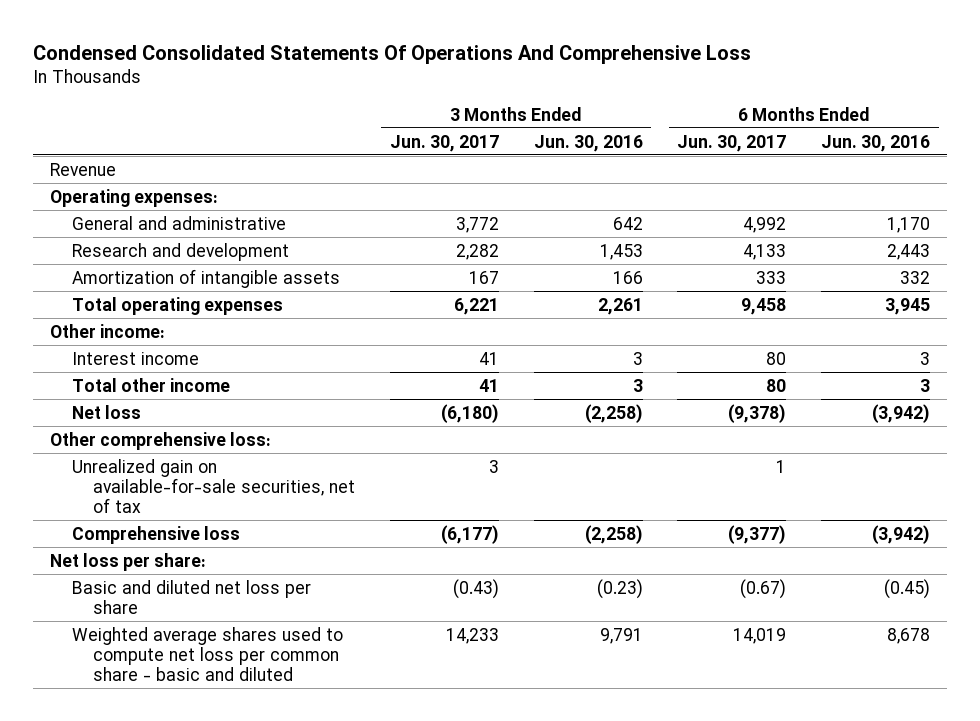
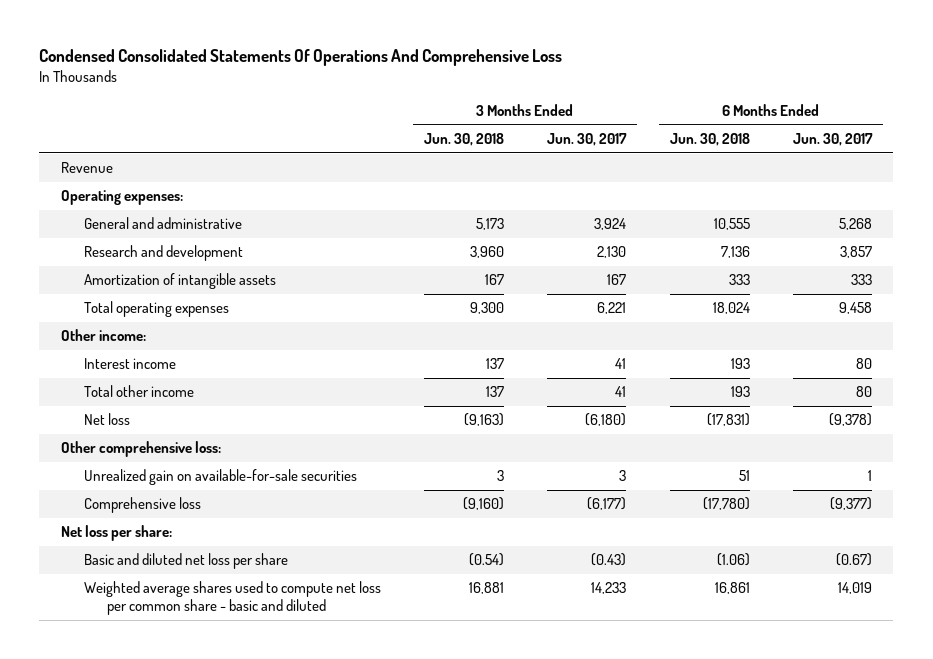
[533,134,643,152] Jun. 30, 2016 -> none
[820,134,930,152] Jun. 30, 2016 -> none
none -> [424,133,505,147] Jun. 30, 2018
none -> [669,133,750,147] Jun. 30, 2018
[455,216,499,233] 3,772 -> [594,218,627,231] 3,924
[743,216,787,233] 4,992 -> [838,218,872,231] 5,268
[455,243,499,260] 2,282 -> [597,246,627,259] 2,130
[743,243,787,260] 4,133 -> [839,246,872,259] 3,857
[71,458,356,513] Unrealized gain on available-for-sale securities, net of tax -> [84,469,358,486] Unrealized gain on available-for-sale securities

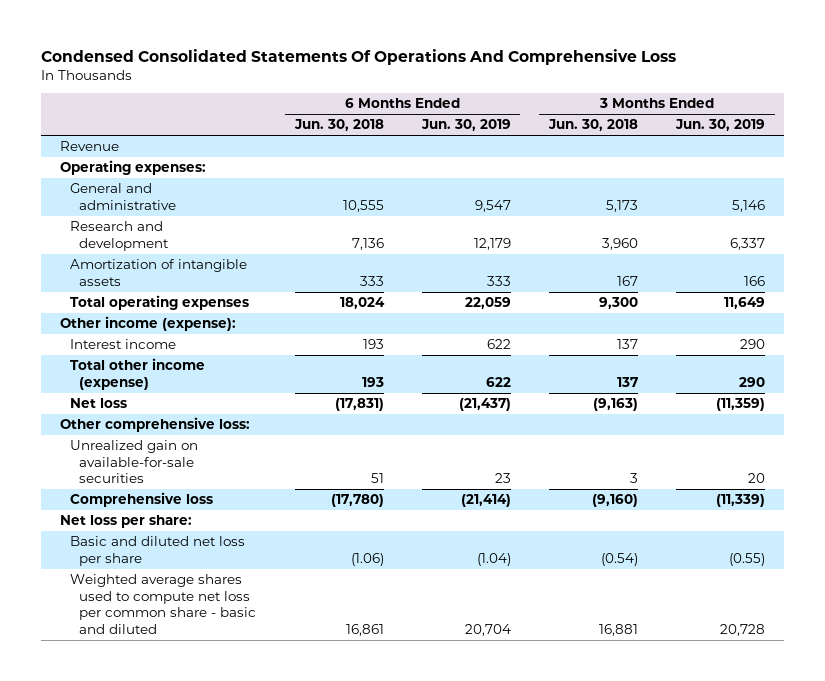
[547,133,628,147] Jun. 30, 2017 -> none
[792,133,873,147] Jun. 30, 2017 -> none
none -> [420,119,511,132] Jun. 30, 2019
none -> [675,119,766,132] Jun. 30, 2019
[60,329,146,342] Other income: -> [60,316,237,332] Other income (expense):
[84,385,195,398] Total other income -> [69,358,205,390] Total other income (expense)

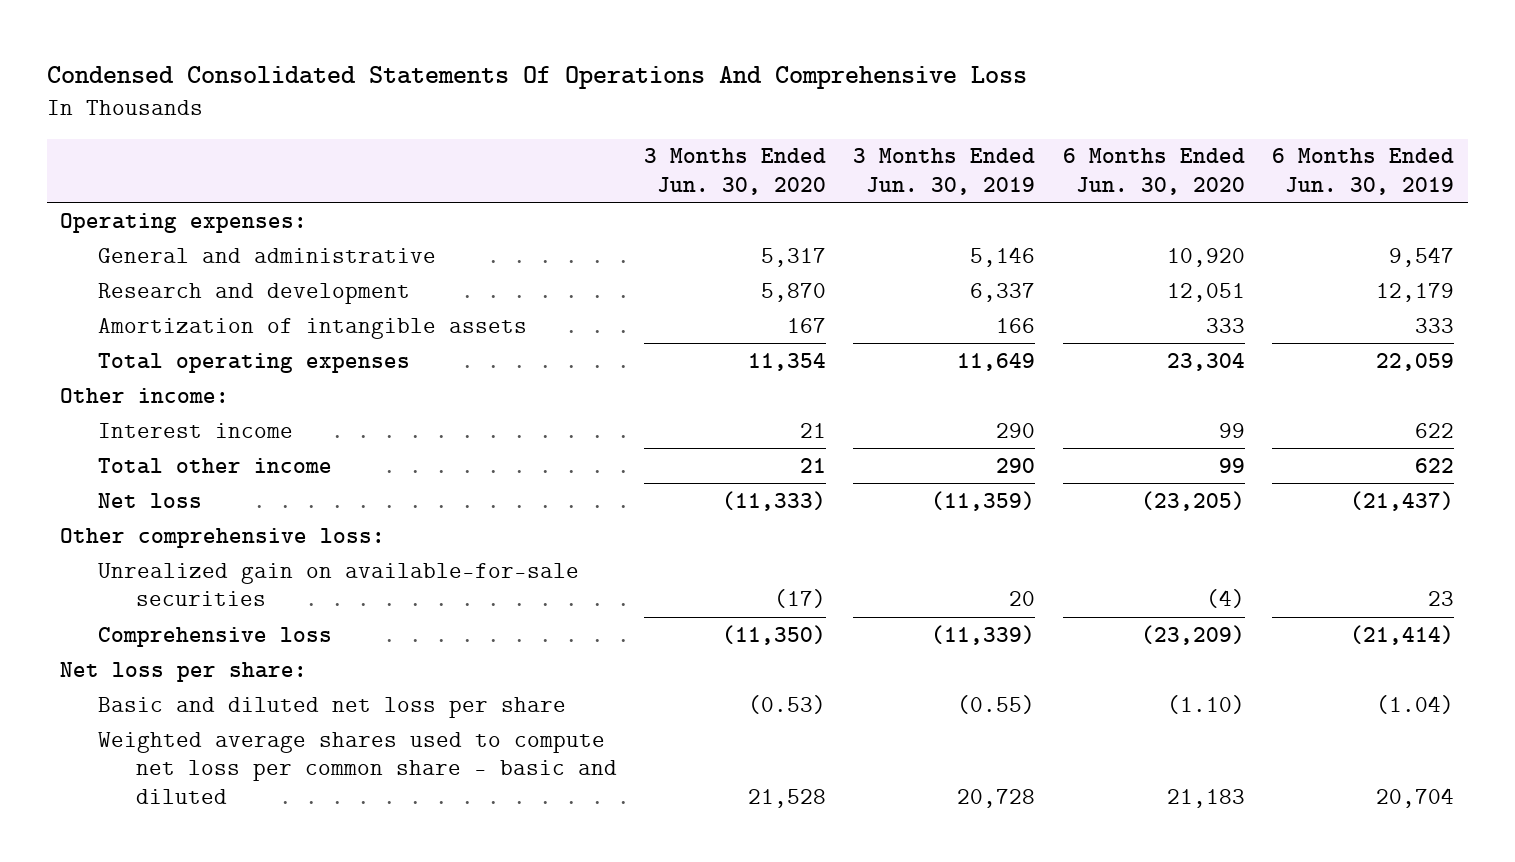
[293,119,384,132] Jun. 30, 2018 -> none
[547,119,638,132] Jun. 30, 2018 -> none
none -> [644,148,827,196] 3 Months Ended Jun. 30, 2020
none -> [1062,148,1245,196] 6 Months Ended Jun. 30, 2020
[60,141,120,152] Revenue -> none
[60,316,237,332] Other income (expense): -> [60,387,230,403] Other income:
[69,358,205,390] Total other income (expense) -> [98,457,333,474] Total other income

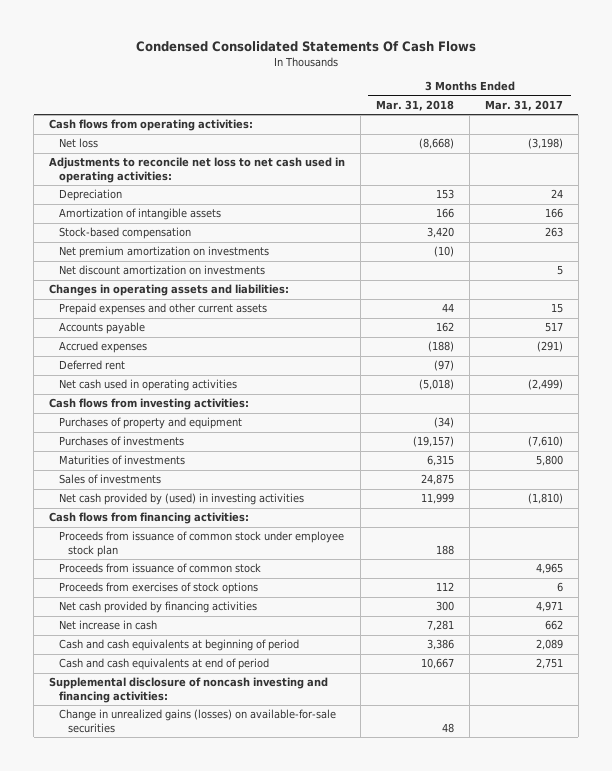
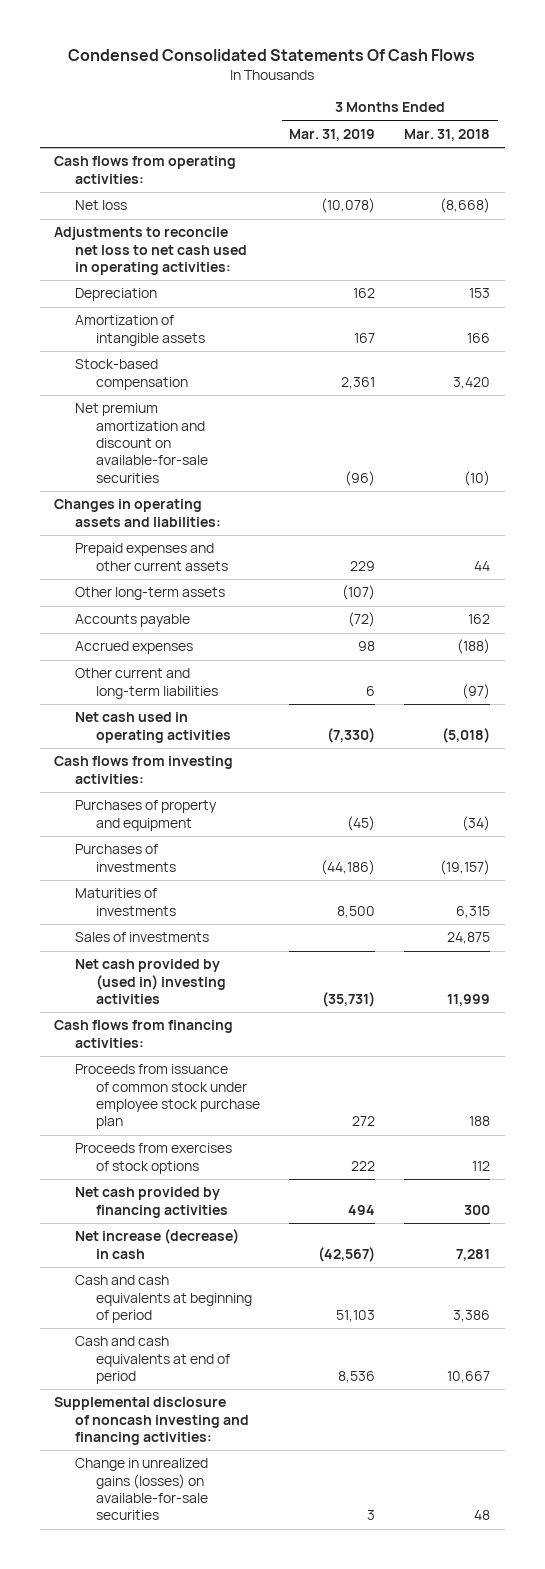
[485,100,564,112] Mar. 31, 2017 -> none
none -> [289,128,376,141] Mar. 31, 2019
[58,265,265,276] Net discount amortization on investments -> none
[58,246,269,259] Net premium amortization on investments -> [75,403,208,483] Net premium amortization and discount on available-for-sale securities
none -> [75,587,226,601] Other long-term assets
[58,360,125,371] Deferred rent -> none
none -> [75,668,218,699] Other current and long-term liabilities
[58,493,304,506] Net cash provided by (used) in investing activities -> [75,959,226,1005] Net cash provided by (used in) investing activities
[58,563,261,574] Proceeds from issuance of common stock -> none
[58,531,344,557] Proceeds from issuance of common stock under employee stock plan -> [75,1064,260,1130] Proceeds from issuance of common stock under employee stock purchase plan
[58,620,157,631] Net increase in cash -> [75,1229,240,1259] Net increase (decrease) in cash

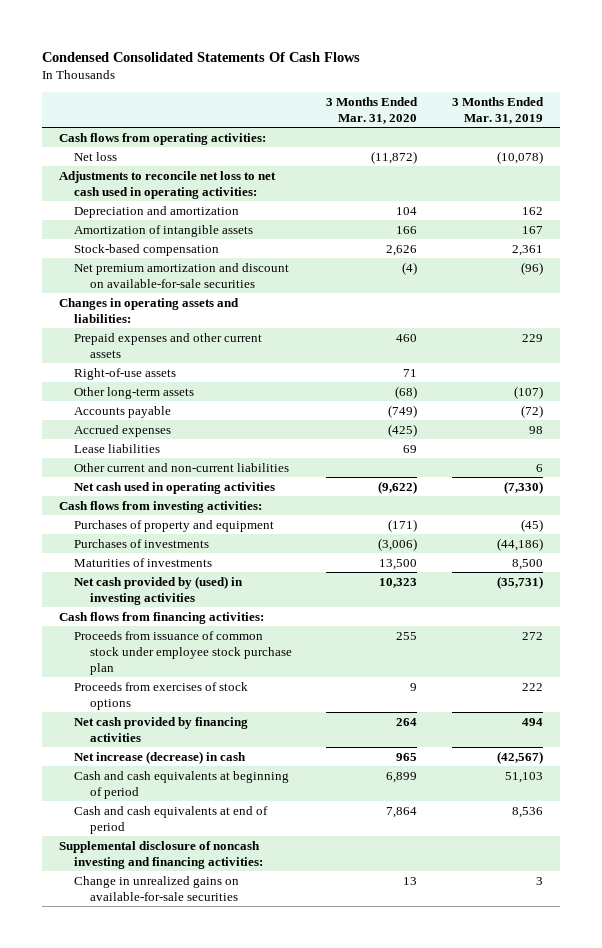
[404,128,491,141] Mar. 31, 2018 -> none
none -> [326,96,419,124] 3 Months Ended Mar. 31, 2020
[75,288,158,302] Depreciation -> [74,205,240,218] Depreciation and amortization
none -> [74,367,177,380] Right-of-use assets
none -> [74,443,161,453] Lease liabilities
[75,668,218,699] Other current and long-term liabilities -> [74,462,290,472] Other current and non-current liabilities
[75,932,210,943] Sales of investments -> none
[75,959,226,1005] Net cash provided by (used in) investing activities -> [74,575,244,605] Net cash provided by (used) in investing activities
[75,1458,209,1521] Change in unrealized gains (losses) on available-for-sale securities -> [74,875,240,901] Change in unrealized gains on available-for-sale securities

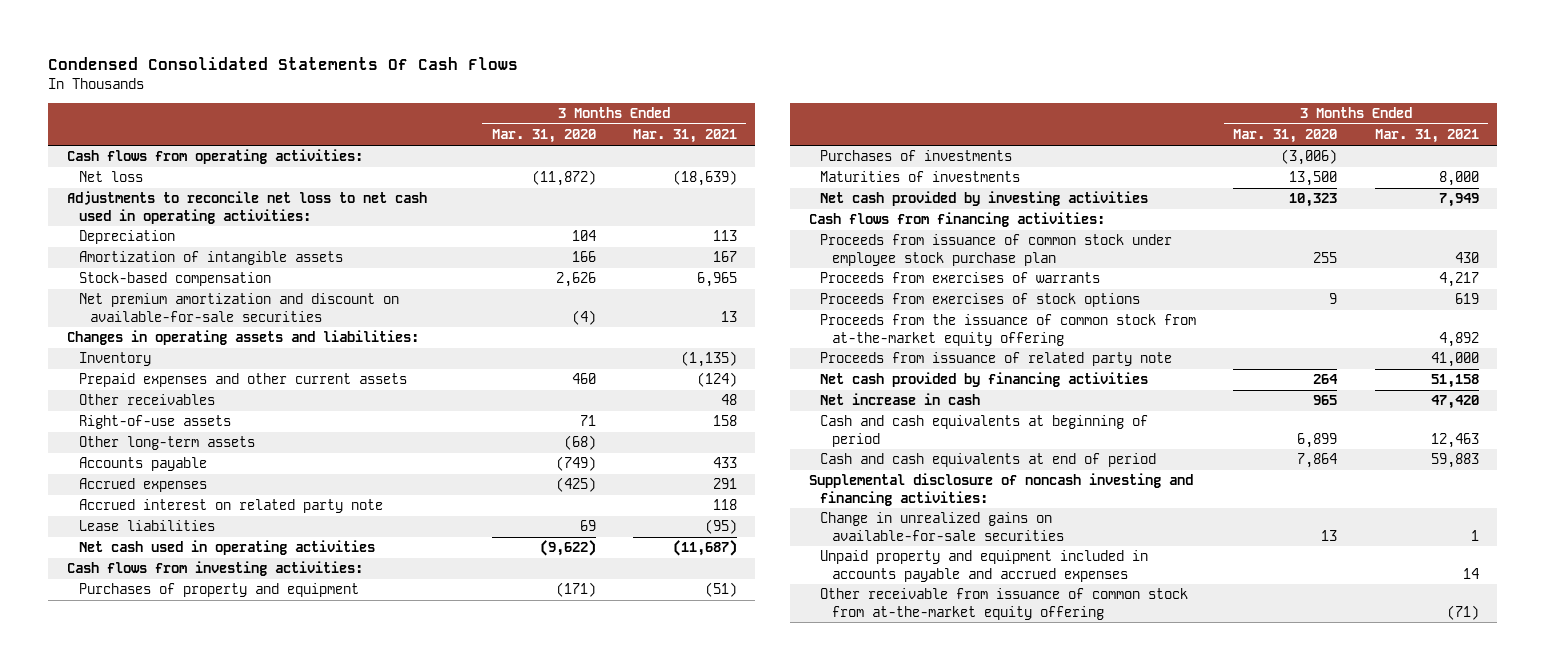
[451,96,544,124] 3 Months Ended Mar. 31, 2019 -> none
none -> [632,129,737,144] Mar. 31, 2021
[74,205,240,218] Depreciation and amortization -> [78,230,175,245] Depreciation
none -> [78,352,151,367] Inventory
none -> [78,394,215,406] Other receivables
none -> [78,499,383,514] Accrued interest on related party note
[74,462,290,472] Other current and non-current liabilities -> none
[74,575,244,605] Net cash provided by (used) in investing activities -> [820,191,1149,207] Net cash provided by investing activities
none -> [820,272,1101,284] Proceeds from exercises of warrants
none -> [820,314,1197,346] Proceeds from the issuance of common stock from at-the-market equity offering
none -> [820,352,1173,367] Proceeds from issuance of related party note
[74,750,247,764] Net increase (decrease) in cash -> [820,393,981,406] Net increase in cash
none -> [820,550,1149,582] Unpaid property and equipment included in accounts payable and accrued expenses
none -> [820,588,1189,620] Other receivable from issuance of common stock from at-the-market equity offering

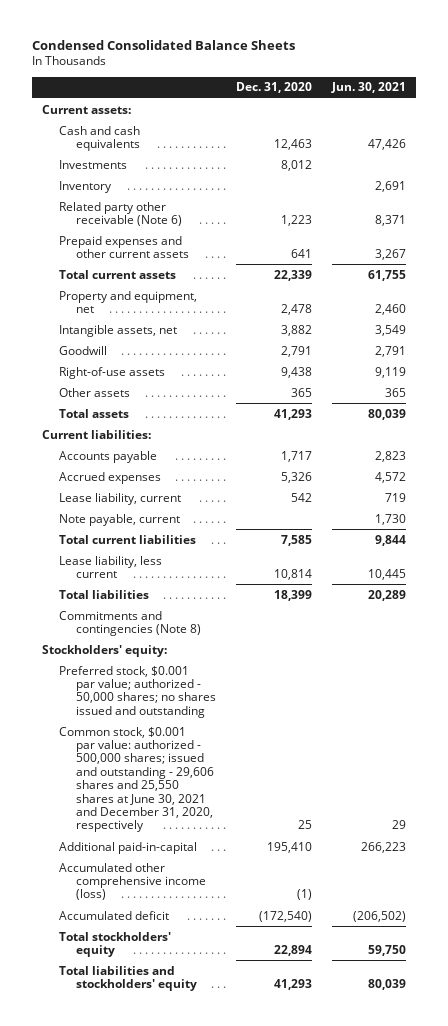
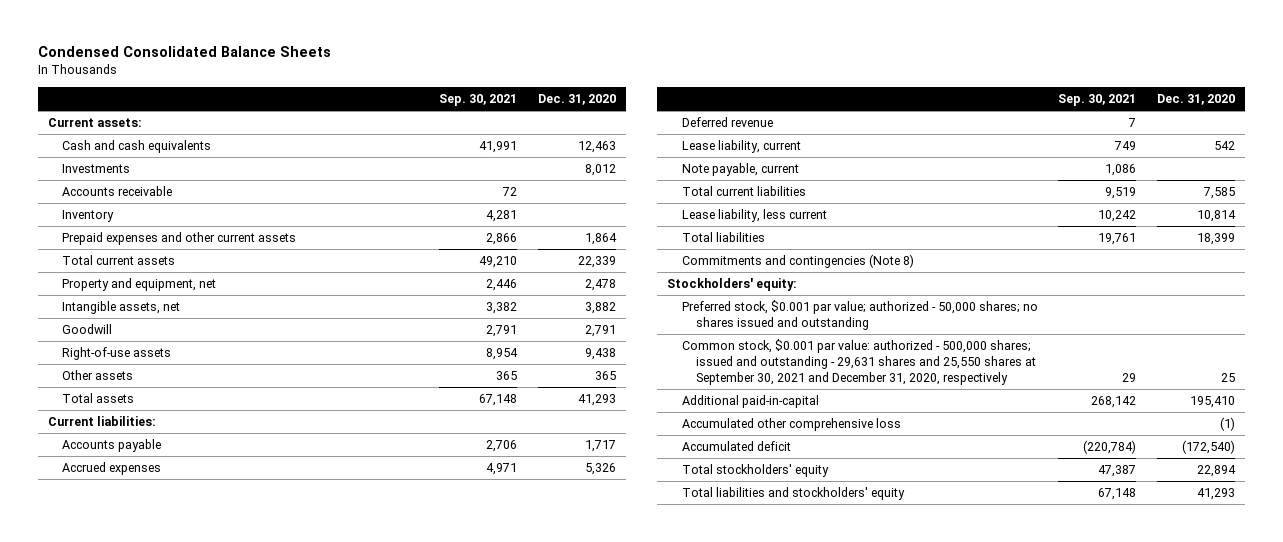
[331,82,407,94] Jun. 30, 2021 -> none
none -> [438,94,517,107] Sep. 30, 2021
none -> [62,186,173,197] Accounts receivable
[58,201,182,227] Related party other receivable (Note 6) -> none
[291,249,313,259] 641 -> [584,233,617,246] 1,864
none -> [681,117,773,128] Deferred revenue
[58,726,214,833] Common stock, $0.001 par value: authorized - 500,000 shares; issued and outstanding - 29,606 shares and 25,550 shares at June 30, 2021 and December 31, 2020, respectively -> [681,339,1036,385] Common stock, $0.001 par value: authorized - 500,000 shares; issued and outstanding - 29,631 shares and 25,550 shares at September 30, 2021 and December 31, 2020, respectively
[58,862,206,901] Accumulated other comprehensive income (loss) -> [681,418,901,432] Accumulated other comprehensive loss

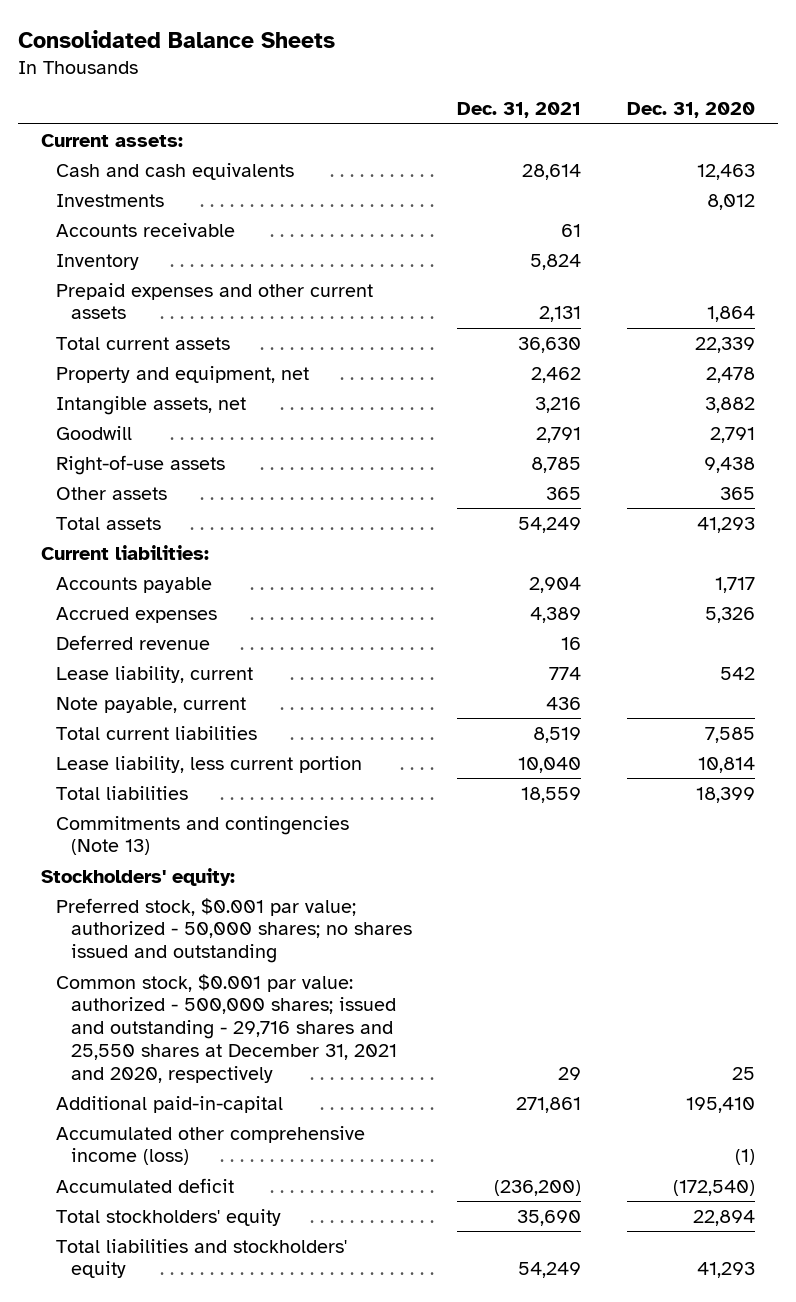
[37,46,331,58] Condensed Consolidated Balance Sheets -> [17,30,335,49] Consolidated Balance Sheets
[438,94,517,107] Sep. 30, 2021 -> none
none -> [457,102,582,119] Dec. 31, 2021
[681,209,827,223] Lease liability, less current -> [55,755,362,773] Lease liability, less current portion
[681,254,914,269] Commitments and contingencies (Note 8) -> [55,815,349,856] Commitments and contingencies (Note 13)
[681,339,1036,385] Common stock, $0.001 par value: authorized - 500,000 shares; issued and outstanding - 29,631 shares and 25,550 shares at September 30, 2021 and December 31, 2020, respectively -> [55,973,397,1083] Common stock, $0.001 par value: authorized - 500,000 shares; issued and outstanding - 29,716 shares and 25,550 shares at December 31, 2021 and 2020, respectively
[681,418,901,432] Accumulated other comprehensive loss -> [55,1125,365,1166] Accumulated other comprehensive income (loss)

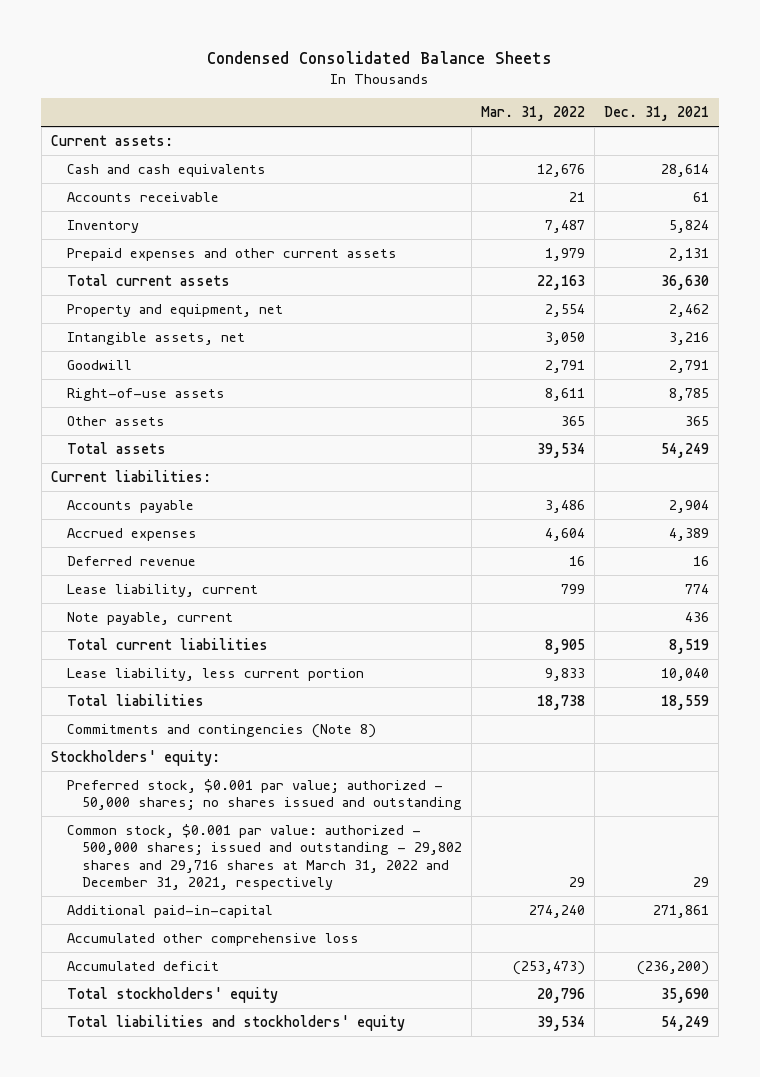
[17,30,335,49] Consolidated Balance Sheets -> [207,51,553,65] Condensed Consolidated Balance Sheets
[627,102,756,119] Dec. 31, 2020 -> none
none -> [481,106,586,122] Mar. 31, 2022
[55,193,164,207] Investments -> none
[55,815,349,856] Commitments and contingencies (Note 13) -> [66,724,376,739] Commitments and contingencies (Note 8)
[55,973,397,1083] Common stock, $0.001 par value: authorized - 500,000 shares; issued and outstanding - 29,716 shares and 25,550 shares at December 31, 2021 and 2020, respectively -> [66,824,463,891] Common stock, $0.001 par value: authorized - 500,000 shares; issued and outstanding - 29,802 shares and 29,716 shares at March 31, 2022 and December 31, 2021, respectively
[55,1125,365,1166] Accumulated other comprehensive income (loss) -> [66,933,359,947] Accumulated other comprehensive loss

